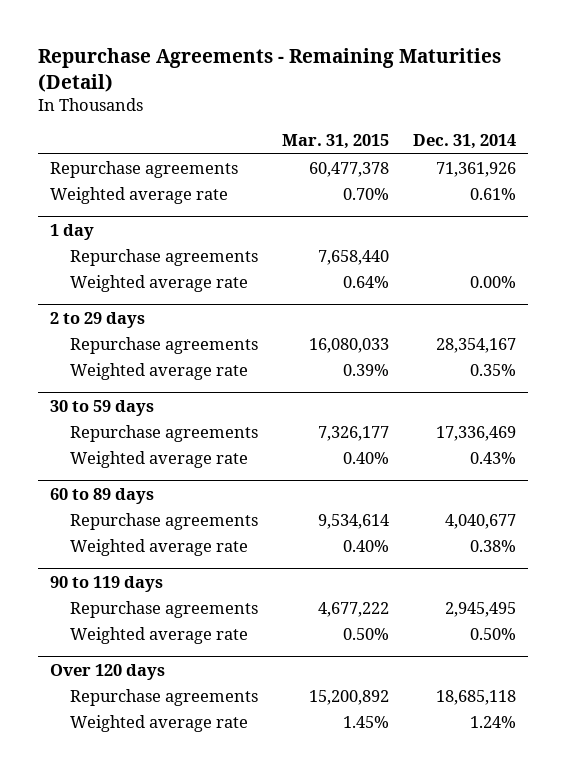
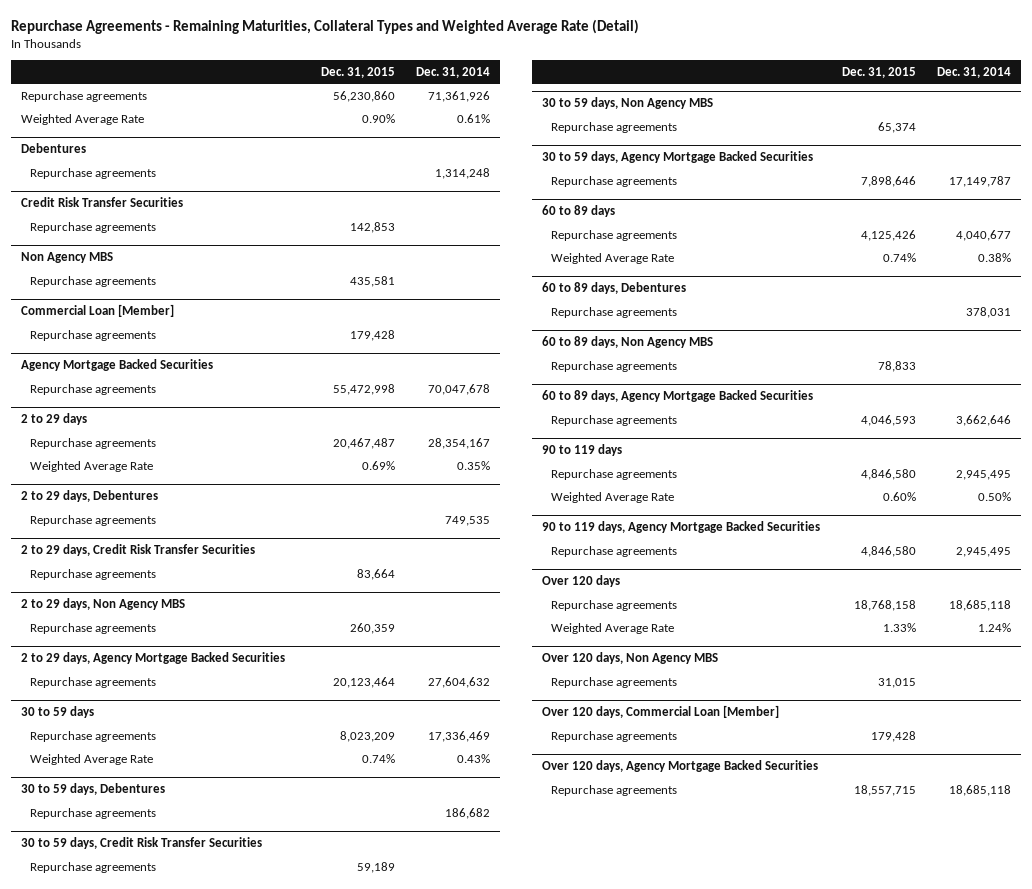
[37,48,501,92] Repurchase Agreements - Remaining Maturities (Detail) -> [10,18,639,34] Repurchase Agreements - Remaining Maturities, Collateral Types and Weighted Average Rate (Detail)
[281,134,389,150] Mar. 31, 2015 -> none
none -> [320,67,395,79] Dec. 31, 2015
[49,223,94,240] 1 day -> none
[49,186,228,204] Weighted average rate -> [21,113,145,125] Weighted Average Rate
none -> [21,143,87,154] Debentures
none -> [30,167,157,179] Repurchase agreements
none -> [21,197,184,208] Credit Risk Transfer Securities
[69,274,248,292] Weighted average rate -> none
none -> [21,252,114,264] Non Agency MBS
none -> [30,275,157,287] Repurchase agreements
none -> [21,304,175,318] Commercial Loan [Member]
none -> [30,329,157,341] Repurchase agreements
none -> [21,359,214,372] Agency Mortgage Backed Securities
none -> [30,383,157,395] Repurchase agreements
[69,362,248,380] Weighted average rate -> [30,460,154,472] Weighted Average Rate
none -> [21,490,159,503] 2 to 29 days, Debentures
none -> [30,514,157,526] Repurchase agreements
none -> [21,544,256,557] 2 to 29 days, Credit Risk Transfer Securities
none -> [30,568,157,580] Repurchase agreements
none -> [21,598,186,611] 2 to 29 days, Non Agency MBS
none -> [30,622,157,634] Repurchase agreements
none -> [21,652,286,665] 2 to 29 days, Agency Mortgage Backed Securities
none -> [30,676,157,688] Repurchase agreements
[69,450,248,468] Weighted average rate -> [30,753,154,765] Weighted Average Rate
none -> [21,783,166,796] 30 to 59 days, Debentures
none -> [30,807,157,819] Repurchase agreements
none -> [21,837,263,850] 30 to 59 days, Credit Risk Transfer Securities
none -> [30,861,157,873] Repurchase agreements
none -> [542,97,714,110] 30 to 59 days, Non Agency MBS
none -> [551,121,678,133] Repurchase agreements
none -> [542,151,814,164] 30 to 59 days, Agency Mortgage Backed Securities
none -> [551,175,678,187] Repurchase agreements
[69,538,248,556] Weighted average rate -> [551,252,675,264] Weighted Average Rate
none -> [542,282,687,295] 60 to 89 days, Debentures
none -> [551,306,678,318] Repurchase agreements
none -> [542,336,714,349] 60 to 89 days, Non Agency MBS
none -> [551,360,678,372] Repurchase agreements
none -> [542,390,814,403] 60 to 89 days, Agency Mortgage Backed Securities
none -> [551,414,678,426] Repurchase agreements
[69,626,248,644] Weighted average rate -> [551,491,675,503] Weighted Average Rate
none -> [542,521,821,534] 90 to 119 days, Agency Mortgage Backed Securities
none -> [551,545,678,557] Repurchase agreements
[69,714,248,732] Weighted average rate -> [551,622,675,634] Weighted Average Rate
none -> [542,652,719,665] Over 120 days, Non Agency MBS
none -> [551,676,678,688] Repurchase agreements
none -> [542,705,780,719] Over 120 days, Commercial Loan [Member]
none -> [551,730,678,742] Repurchase agreements
none -> [542,760,819,773] Over 120 days, Agency Mortgage Backed Securities
none -> [551,784,678,796] Repurchase agreements

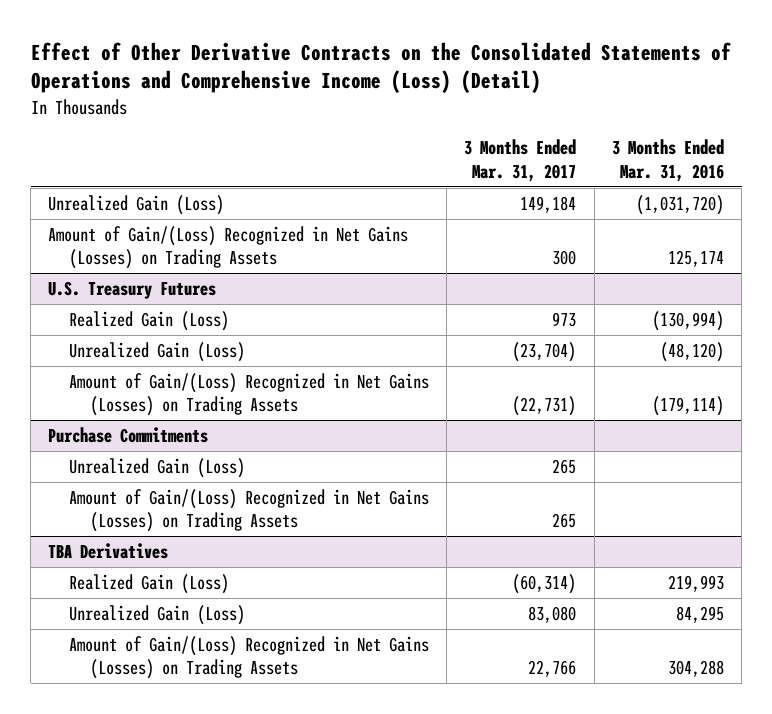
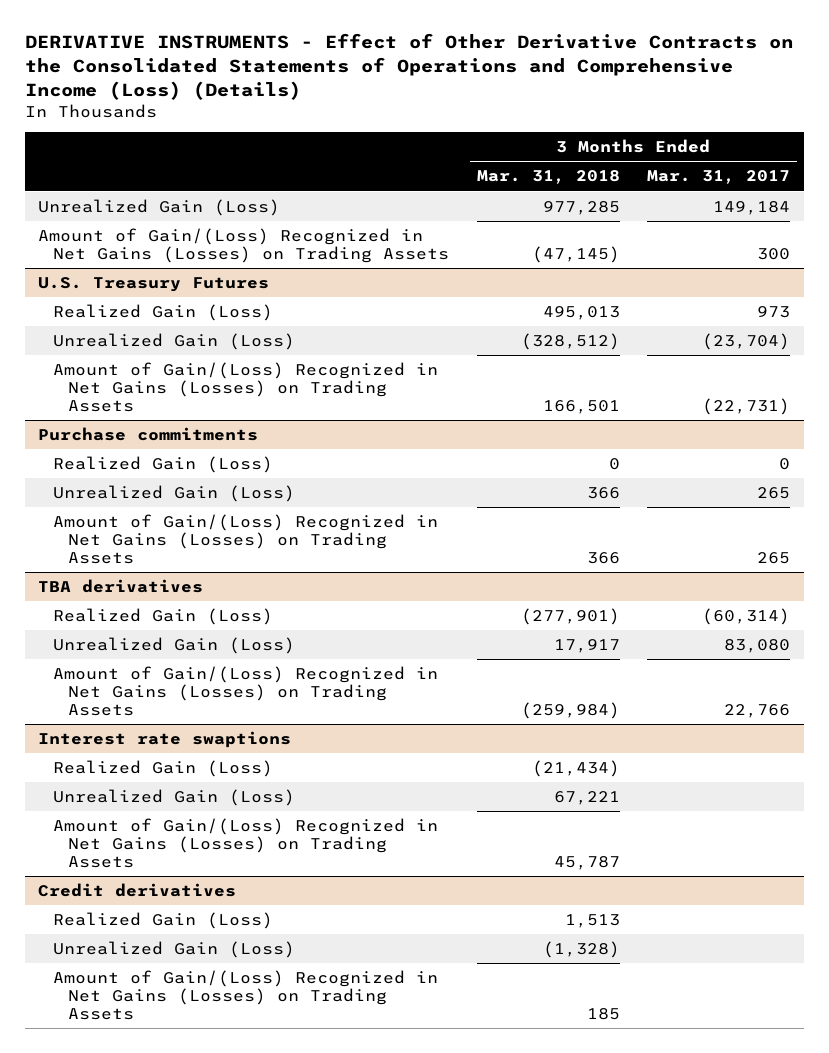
[30,41,731,94] Effect of Other Derivative Contracts on the Consolidated Statements of Operations and Comprehensive Income (Loss) (Detail) -> [24,33,793,100] DERIVATIVE INSTRUMENTS - Effect of Other Derivative Contracts on the Consolidated Statements of Operations and Comprehensive Income (Loss) (Details)
[611,139,724,182] 3 Months Ended Mar. 31, 2016 -> none
none -> [476,170,620,185] Mar. 31, 2018
[48,427,209,444] Purchase Commitments -> [38,426,259,441] Purchase commitments
none -> [53,455,274,473] Realized Gain (Loss)
[48,543,169,560] TBA Derivatives -> [38,578,204,593] TBA derivatives
none -> [38,730,292,748] Interest rate swaptions
none -> [53,759,274,777] Realized Gain (Loss)
none -> [53,788,296,806] Unrealized Gain (Loss)
none -> [53,817,439,868] Amount of Gain/(Loss) Recognized in Net Gains (Losses) on Trading Assets
none -> [38,882,237,897] Credit derivatives
none -> [53,911,274,929] Realized Gain (Loss)
none -> [53,940,296,958] Unrealized Gain (Loss)
none -> [53,969,439,1020] Amount of Gain/(Loss) Recognized in Net Gains (Losses) on Trading Assets

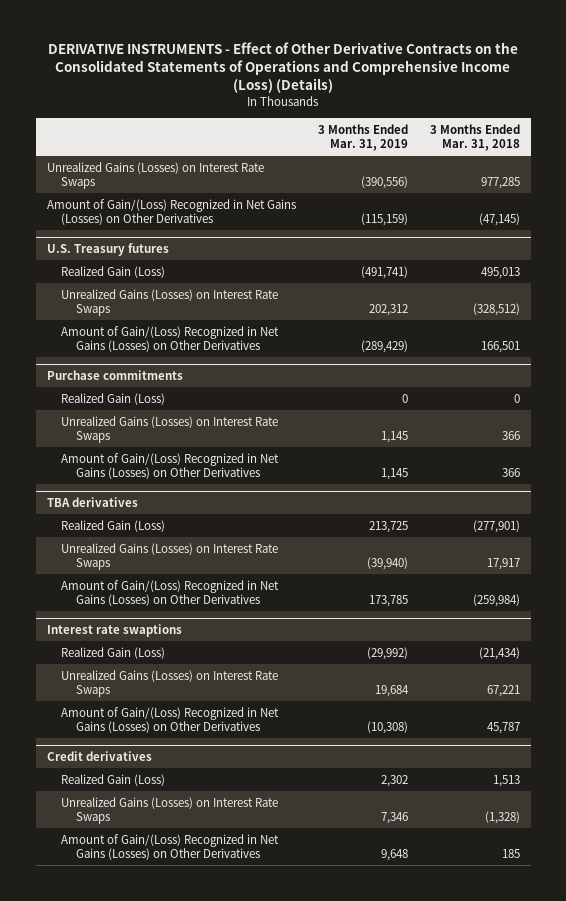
[647,170,791,185] Mar. 31, 2017 -> none
none -> [317,123,408,151] 3 Months Ended Mar. 31, 2019
[38,198,281,216] Unrealized Gain (Loss) -> [46,161,264,189] Unrealized Gains (Losses) on Interest Rate Swaps
[38,227,450,263] Amount of Gain/(Loss) Recognized in Net Gains (Losses) on Trading Assets -> [46,198,296,225] Amount of Gain/(Loss) Recognized in Net Gains (Losses) on Other Derivatives
[38,276,270,292] U.S. Treasury Futures -> [46,242,169,256] U.S. Treasury futures
[53,332,296,350] Unrealized Gain (Loss) -> [61,288,279,316] Unrealized Gains (Losses) on Interest Rate Swaps
[53,361,439,412] Amount of Gain/(Loss) Recognized in Net Gains (Losses) on Trading Assets -> [61,325,280,352] Amount of Gain/(Loss) Recognized in Net Gains (Losses) on Other Derivatives
[53,484,296,502] Unrealized Gain (Loss) -> [61,415,279,443] Unrealized Gains (Losses) on Interest Rate Swaps
[53,513,439,564] Amount of Gain/(Loss) Recognized in Net Gains (Losses) on Trading Assets -> [61,452,280,479] Amount of Gain/(Loss) Recognized in Net Gains (Losses) on Other Derivatives
[53,636,296,654] Unrealized Gain (Loss) -> [61,542,279,570] Unrealized Gains (Losses) on Interest Rate Swaps
[53,665,439,716] Amount of Gain/(Loss) Recognized in Net Gains (Losses) on Trading Assets -> [61,579,280,606] Amount of Gain/(Loss) Recognized in Net Gains (Losses) on Other Derivatives
[53,788,296,806] Unrealized Gain (Loss) -> [61,669,279,697] Unrealized Gains (Losses) on Interest Rate Swaps
[53,817,439,868] Amount of Gain/(Loss) Recognized in Net Gains (Losses) on Trading Assets -> [61,706,280,733] Amount of Gain/(Loss) Recognized in Net Gains (Losses) on Other Derivatives
[53,940,296,958] Unrealized Gain (Loss) -> [61,796,279,824] Unrealized Gains (Losses) on Interest Rate Swaps
[53,969,439,1020] Amount of Gain/(Loss) Recognized in Net Gains (Losses) on Trading Assets -> [61,833,280,860] Amount of Gain/(Loss) Recognized in Net Gains (Losses) on Other Derivatives

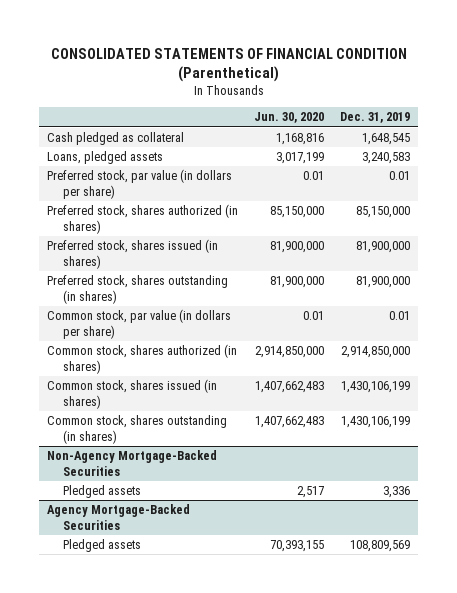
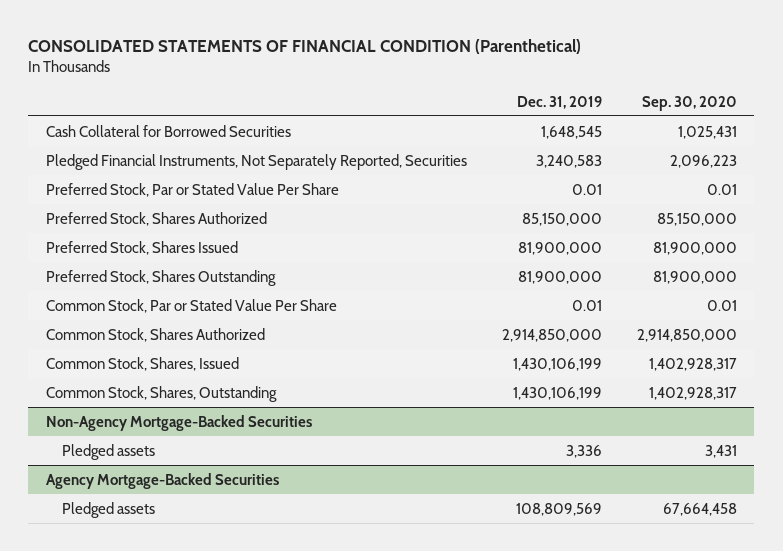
[254,112,325,124] Jun. 30, 2020 -> none
none -> [641,95,737,111] Sep. 30, 2020
[47,132,185,146] Cash pledged as collateral -> [45,124,291,137] Cash Collateral for Borrowed Securities
[47,151,164,165] Loans, pledged assets -> [45,153,467,170] Pledged Financial Instruments, Not Separately Reported, Securities
[47,169,233,199] Preferred stock, par value (in dollars per share) -> [45,182,339,197] Preferred Stock, Par or Stated Value Per Share
[47,204,239,234] Preferred stock, shares authorized (in shares) -> [45,211,267,226] Preferred Stock, Shares Authorized
[47,239,219,269] Preferred stock, shares issued (in shares) -> [45,240,238,255] Preferred Stock, Shares Issued
[47,275,229,304] Preferred stock, shares outstanding (in shares) -> [45,269,276,286] Preferred Stock, Shares Outstanding
[47,309,232,339] Common stock, par value (in dollars per share) -> [45,298,337,313] Common Stock, Par or Stated Value Per Share
[47,344,238,374] Common stock, shares authorized (in shares) -> [45,327,265,342] Common Stock, Shares Authorized
[47,379,218,409] Common stock, shares issued (in shares) -> [45,356,239,371] Common Stock, Shares, Issued
[47,415,228,444] Common stock, shares outstanding (in shares) -> [45,385,277,402] Common Stock, Shares, Outstanding

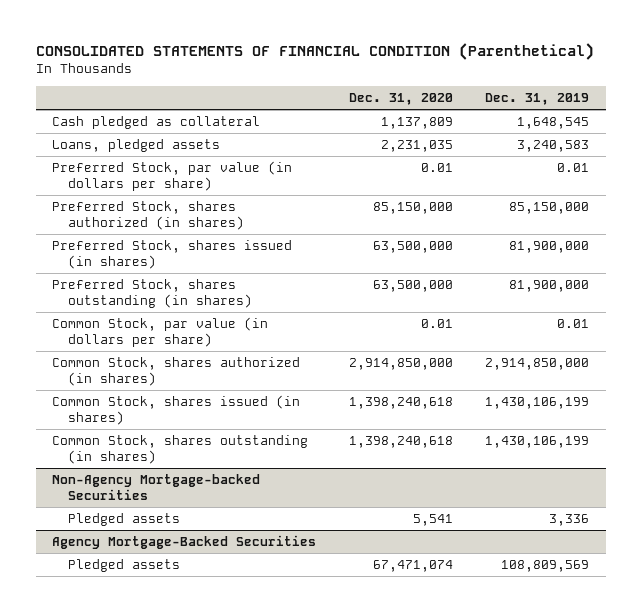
[641,95,737,111] Sep. 30, 2020 -> none
none -> [348,93,453,106] Dec. 31, 2020
[45,124,291,137] Cash Collateral for Borrowed Securities -> [52,115,261,129] Cash pledged as collateral
[45,153,467,170] Pledged Financial Instruments, Not Separately Reported, Securities -> [52,138,221,152] Loans, pledged assets
[45,182,339,197] Preferred Stock, Par or Stated Value Per Share -> [52,160,293,192] Preferred Stock, par value (in dollars per share)
[45,211,267,226] Preferred Stock, Shares Authorized -> [52,200,244,231] Preferred Stock, shares authorized (in shares)
[45,240,238,255] Preferred Stock, Shares Issued -> [52,239,293,270] Preferred Stock, shares issued (in shares)
[45,269,276,286] Preferred Stock, Shares Outstanding -> [52,278,252,309] Preferred Stock, shares outstanding (in shares)
[45,298,337,313] Common Stock, Par or Stated Value Per Share -> [52,316,269,348] Common Stock, par value (in dollars per share)
[45,327,265,342] Common Stock, Shares Authorized -> [52,356,301,387] Common Stock, shares authorized (in shares)
[45,356,239,371] Common Stock, Shares, Issued -> [52,394,301,426] Common Stock, shares issued (in shares)
[45,385,277,402] Common Stock, Shares, Outstanding -> [52,434,309,465] Common Stock, shares outstanding (in shares)
[45,414,312,431] Non-Agency Mortgage-Backed Securities -> [52,473,261,501] Non-Agency Mortgage-backed Securities

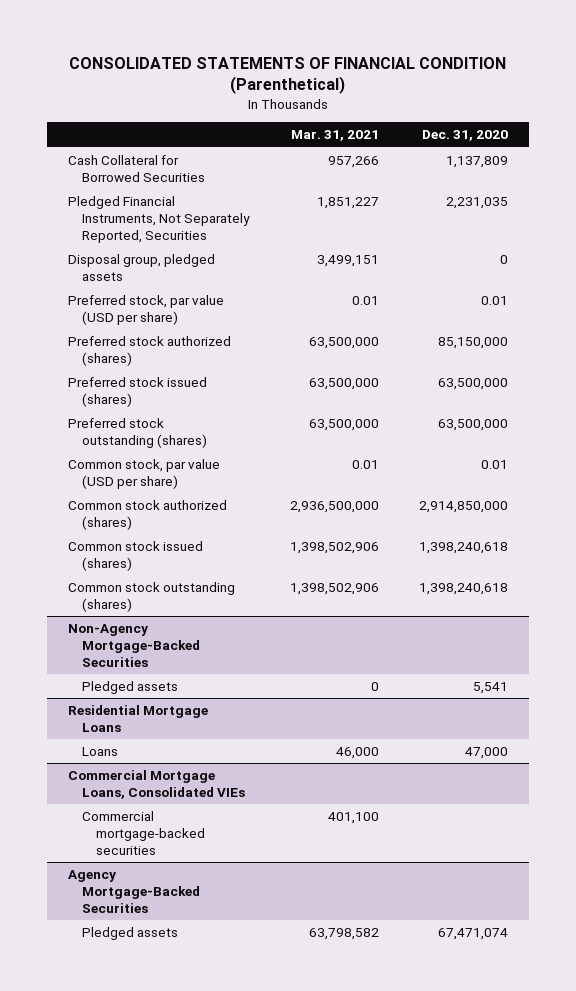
[485,93,590,106] Dec. 31, 2019 -> none
none -> [290,130,379,142] Mar. 31, 2021
[52,115,261,129] Cash pledged as collateral -> [67,155,206,182] Cash Collateral for Borrowed Securities
[52,138,221,152] Loans, pledged assets -> [67,196,251,243] Pledged Financial Instruments, Not Separately Reported, Securities
none -> [67,254,215,281] Disposal group, pledged assets
[52,160,293,192] Preferred Stock, par value (in dollars per share) -> [67,295,224,325] Preferred stock, par value (USD per share)
[52,200,244,231] Preferred Stock, shares authorized (in shares) -> [67,336,231,366] Preferred stock authorized (shares)
[52,239,293,270] Preferred Stock, shares issued (in shares) -> [67,377,207,407] Preferred stock issued (shares)
[52,278,252,309] Preferred Stock, shares outstanding (in shares) -> [67,418,208,448] Preferred stock outstanding (shares)
[52,316,269,348] Common Stock, par value (in dollars per share) -> [67,459,220,489] Common stock, par value (USD per share)
[52,356,301,387] Common Stock, shares authorized (in shares) -> [67,500,227,530] Common stock authorized (shares)
[52,394,301,426] Common Stock, shares issued (in shares) -> [67,541,203,571] Common stock issued (shares)
[52,434,309,465] Common Stock, shares outstanding (in shares) -> [67,582,235,612] Common stock outstanding (shares)
[52,473,261,501] Non-Agency Mortgage-backed Securities -> [67,624,201,667] Non-Agency Mortgage-Backed Securities
none -> [67,705,208,732] Residential Mortgage Loans
none -> [82,747,119,757] Loans
none -> [67,770,246,799] Commercial Mortgage Loans, Consolidated VIEs
none -> [82,811,206,855] Commercial mortgage-backed securities

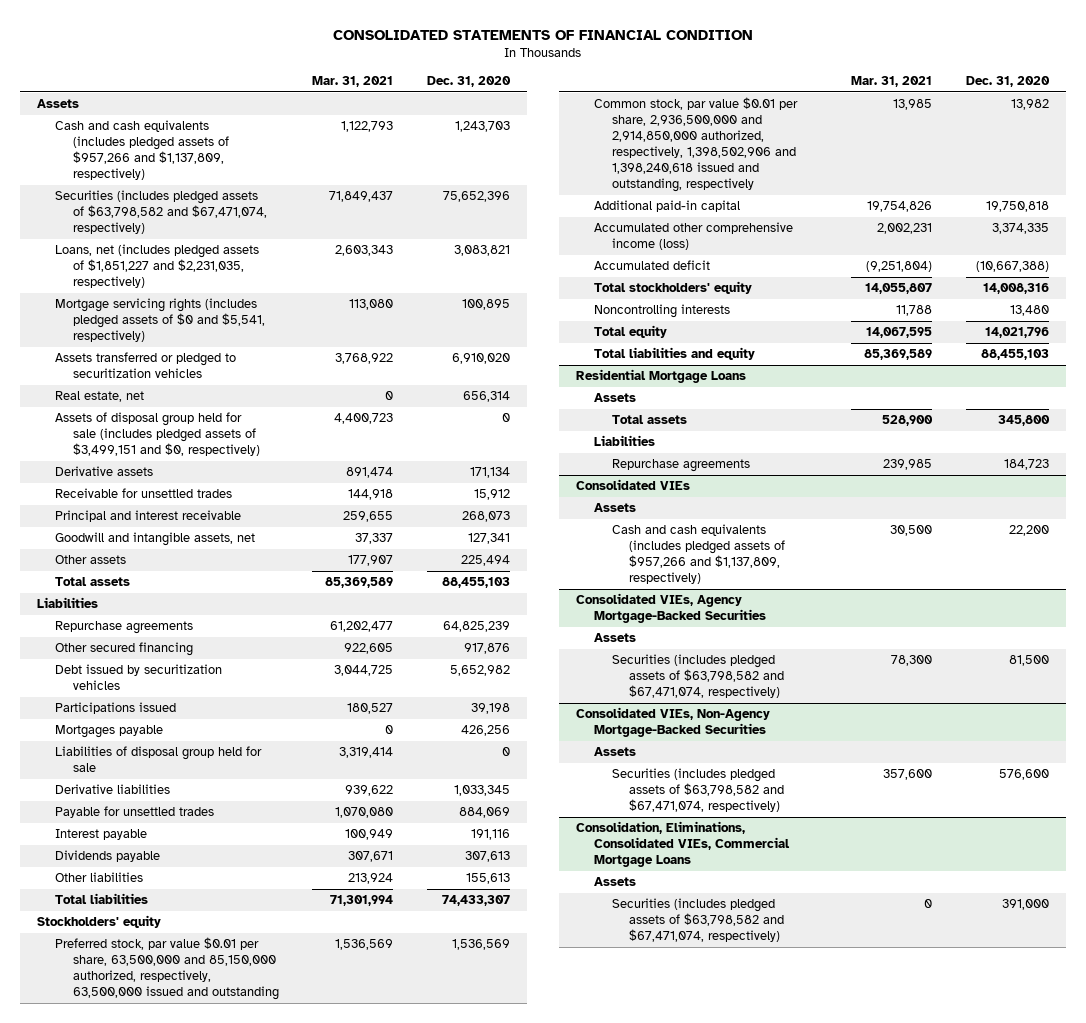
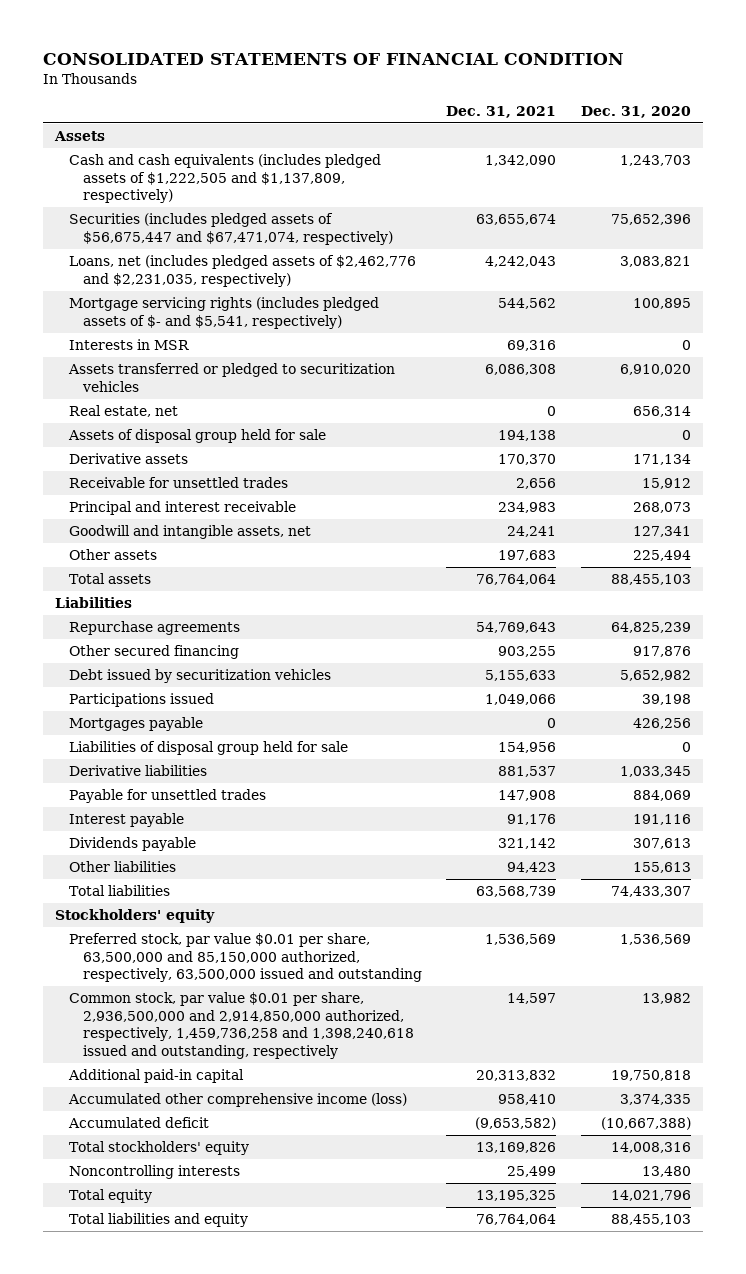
[312,76,394,88] Mar. 31, 2021 -> none
none -> [446,105,557,118] Dec. 31, 2021
[54,120,229,181] Cash and cash equivalents (includes pledged assets of $957,266 and $1,137,809, respectively) -> [69,154,382,204] Cash and cash equivalents (includes pledged assets of $1,222,505 and $1,137,809, respectively)
[54,190,267,235] Securities (includes pledged assets of $63,798,582 and $67,471,074, respectively) -> [69,213,393,245] Securities (includes pledged assets of $56,675,447 and $67,471,074, respectively)
[54,244,259,289] Loans, net (includes pledged assets of $1,851,227 and $2,231,035, respectively) -> [69,255,417,287] Loans, net (includes pledged assets of $2,462,776 and $2,231,035, respectively)
[54,298,265,343] Mortgage servicing rights (includes pledged assets of $0 and $5,541, respectively) -> [69,297,380,329] Mortgage servicing rights (includes pledged assets of $- and $5,541, respectively)
none -> [69,339,190,351] Interests in MSR
[54,412,260,457] Assets of disposal group held for sale (includes pledged assets of $3,499,151 and $0, respectively) -> [68,429,327,444] Assets of disposal group held for sale
[593,97,798,193] Common stock, par value $0.01 per share, 2,936,500,000 and 2,914,850,000 authorized, respectively, 1,398,502,906 and 1,398,240,618 issued and outstanding, respectively -> [69,992,414,1059] Common stock, par value $0.01 per share, 2,936,500,000 and 2,914,850,000 authorized, respectively, 1,459,736,258 and 1,398,240,618 issued and outstanding, respectively
[575,369,746,384] Residential Mortgage Loans -> none
[593,393,636,403] Assets -> none
[611,415,687,425] Total assets -> none
[593,435,655,447] Liabilities -> none
[611,459,750,473] Repurchase agreements -> none
[575,479,690,491] Consolidated VIEs -> none
[593,503,636,513] Assets -> none
[611,524,786,585] Cash and cash equivalents (includes pledged assets of $957,266 and $1,137,809, respectively) -> none
[575,593,766,624] Consolidated VIEs, Agency Mortgage-Backed Securities -> none
[593,633,636,643] Assets -> none
[611,654,785,699] Securities (includes pledged assets of $63,798,582 and $67,471,074, respectively) -> none
[575,707,770,738] Consolidated VIEs, Non-Agency Mortgage-Backed Securities -> none
[593,747,636,757] Assets -> none
[611,768,785,813] Securities (includes pledged assets of $63,798,582 and $67,471,074, respectively) -> none
[575,821,790,868] Consolidation, Eliminations, Consolidated VIEs, Commercial Mortgage Loans -> none
[593,877,636,887] Assets -> none
[611,898,785,943] Securities (includes pledged assets of $63,798,582 and $67,471,074, respectively) -> none

